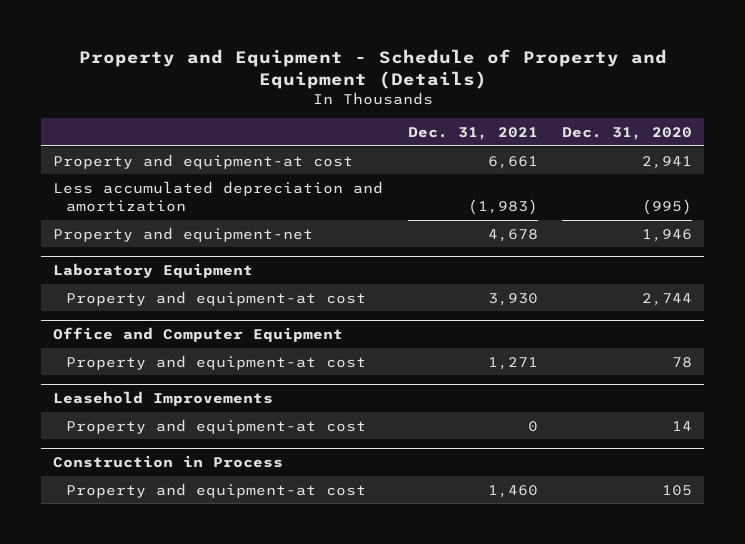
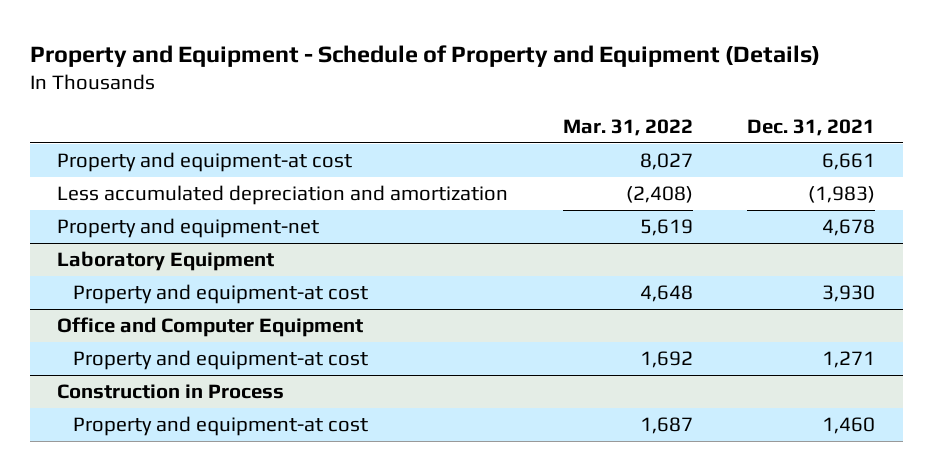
[562,127,693,141] Dec. 31, 2020 -> none
none -> [562,118,693,136] Mar. 31, 2022
[53,390,274,406] Leasehold Improvements -> none
[65,418,366,434] Property and equipment-at cost -> none

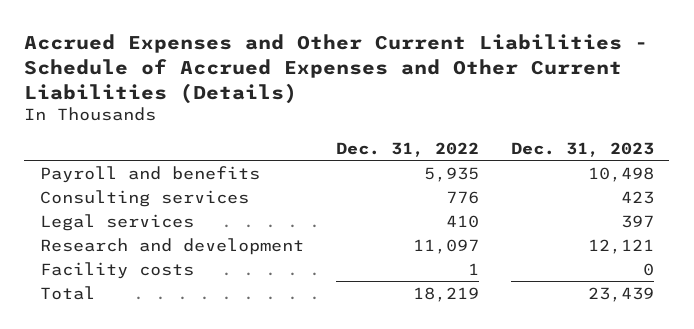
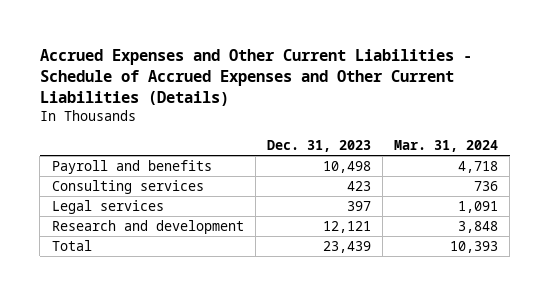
[335,141,479,157] Dec. 31, 2022 -> none
none -> [394,139,499,152] Mar. 31, 2024
[40,261,195,279] Facility costs -> none

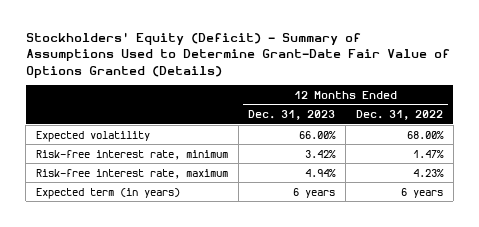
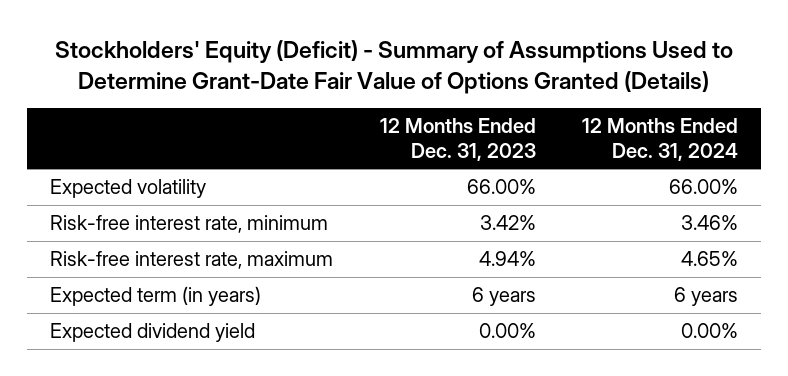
[355,110,443,121] Dec. 31, 2022 -> none
none -> [582,118,739,161] 12 Months Ended Dec. 31, 2024
none -> [50,322,256,342] Expected dividend yield

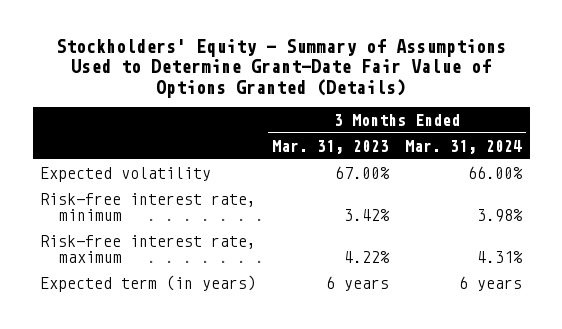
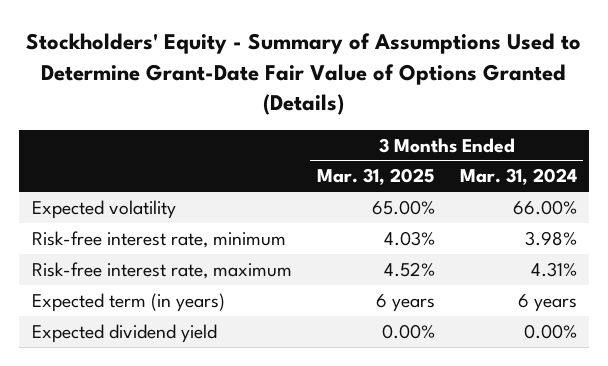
[272,139,390,154] Mar. 31, 2023 -> none
none -> [316,168,435,186] Mar. 31, 2025
none -> [31,323,217,343] Expected dividend yield

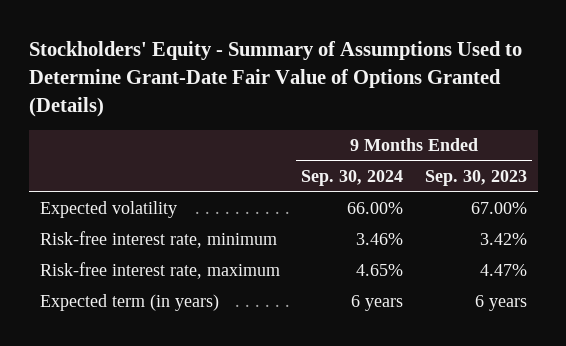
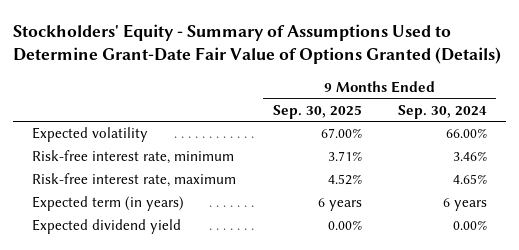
[424,170,527,187] Sep. 30, 2023 -> none
none -> [272,104,362,119] Sep. 30, 2025
none -> [31,219,181,235] Expected dividend yield

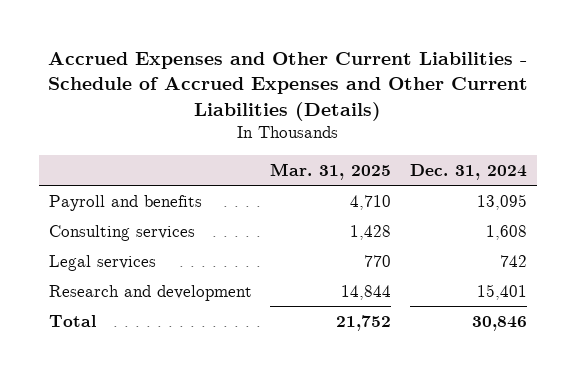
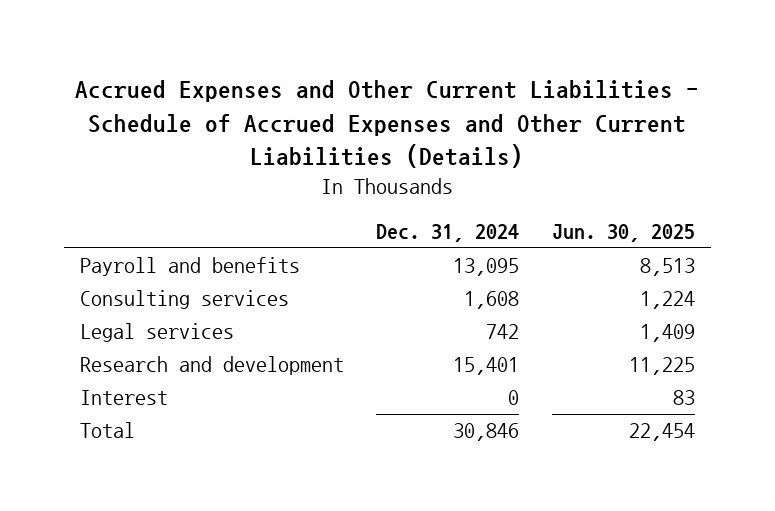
[270,162,392,180] Mar. 31, 2025 -> none
none -> [551,224,695,243] Jun. 30, 2025
none -> [79,390,168,406] Interest

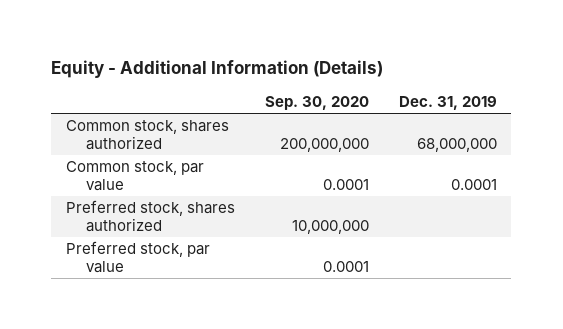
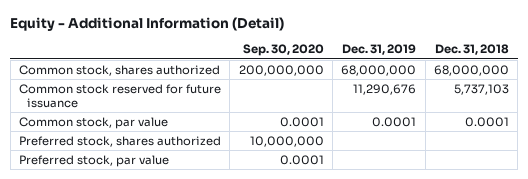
[51,60,384,79] Equity - Additional Information (Details) -> [10,16,285,31] Equity - Additional Information (Detail)
none -> [434,44,509,56] Dec. 31, 2018
none -> [18,83,221,108] Common stock reserved for future issuance

